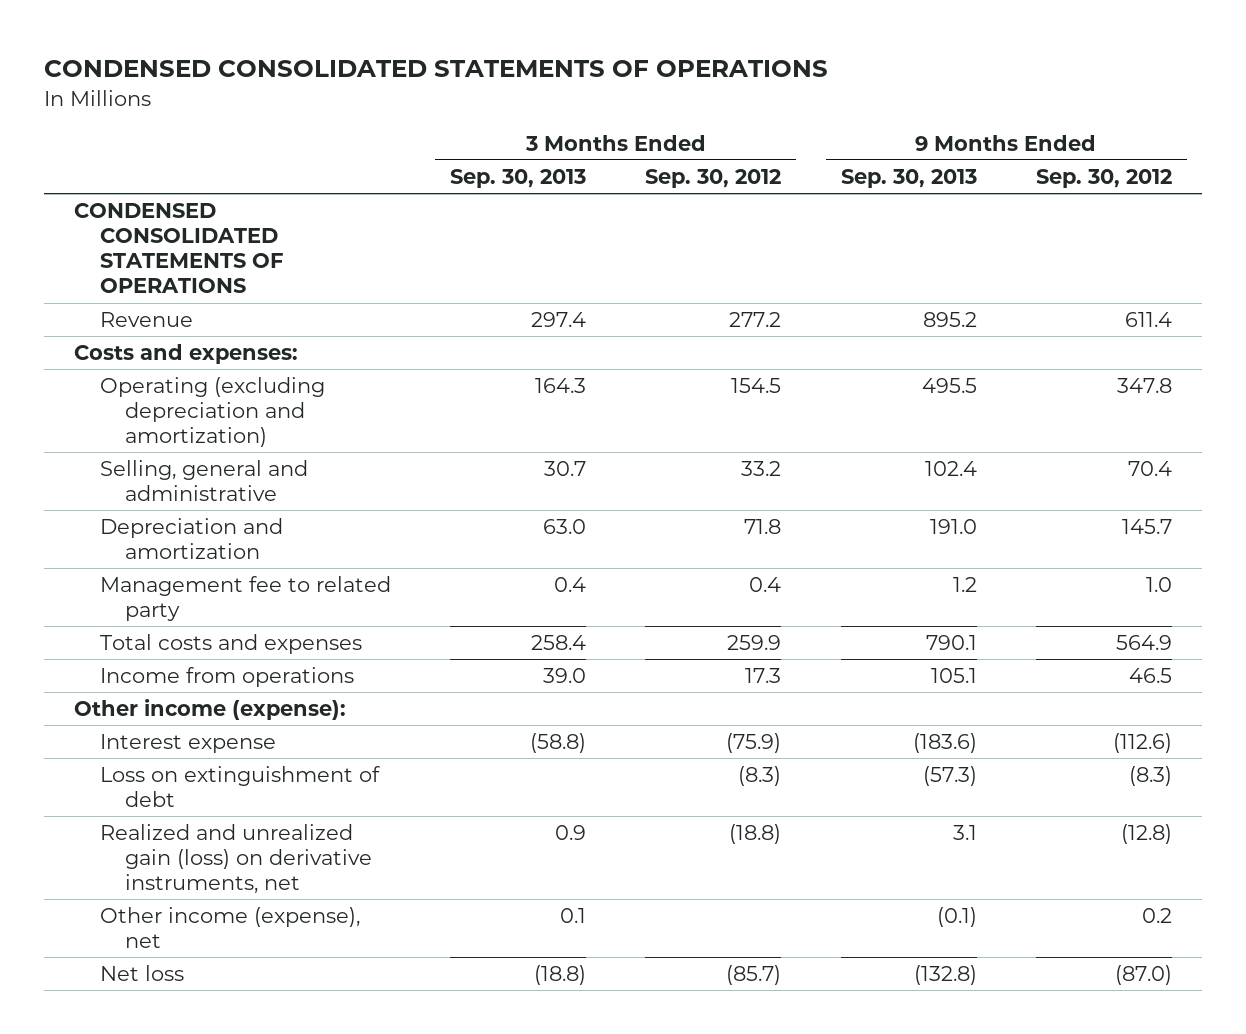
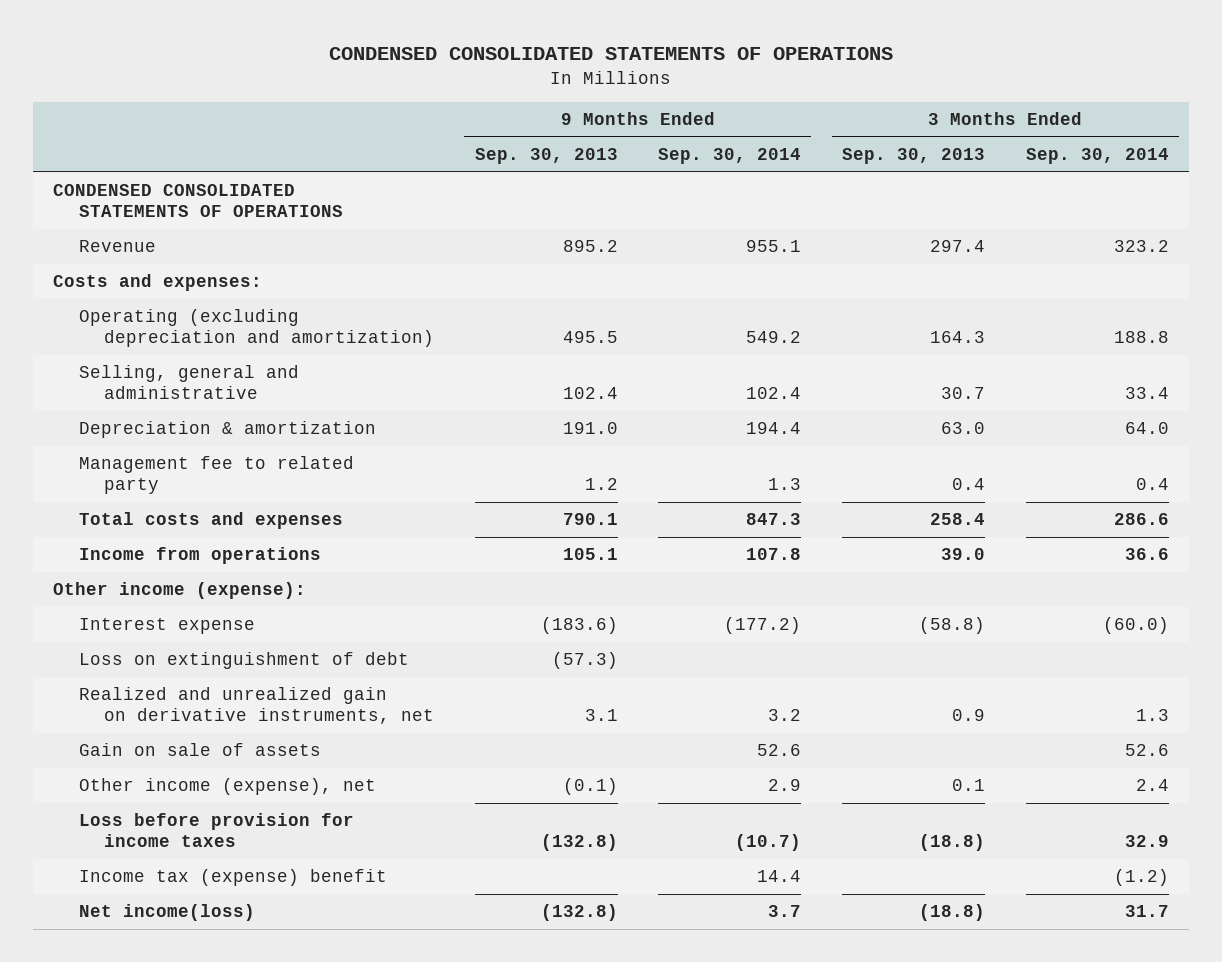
[645,168,782,188] Sep. 30, 2012 -> none
[1035,168,1172,188] Sep. 30, 2012 -> none
none -> [658,148,802,165] Sep. 30, 2014
none -> [1025,148,1169,165] Sep. 30, 2014
[99,518,283,560] Depreciation and amortization -> [78,421,376,439] Depreciation & amortization
[99,824,373,895] Realized and unrealized gain (loss) on derivative instruments, net -> [78,687,434,725] Realized and unrealized gain on derivative instruments, net
none -> [78,743,321,757] Gain on sale of assets
none -> [78,813,354,848] Loss before provision for income taxes
none -> [78,869,387,887] Income tax (expense) benefit
[99,965,184,982] Net loss -> [78,904,255,922] Net income(loss)

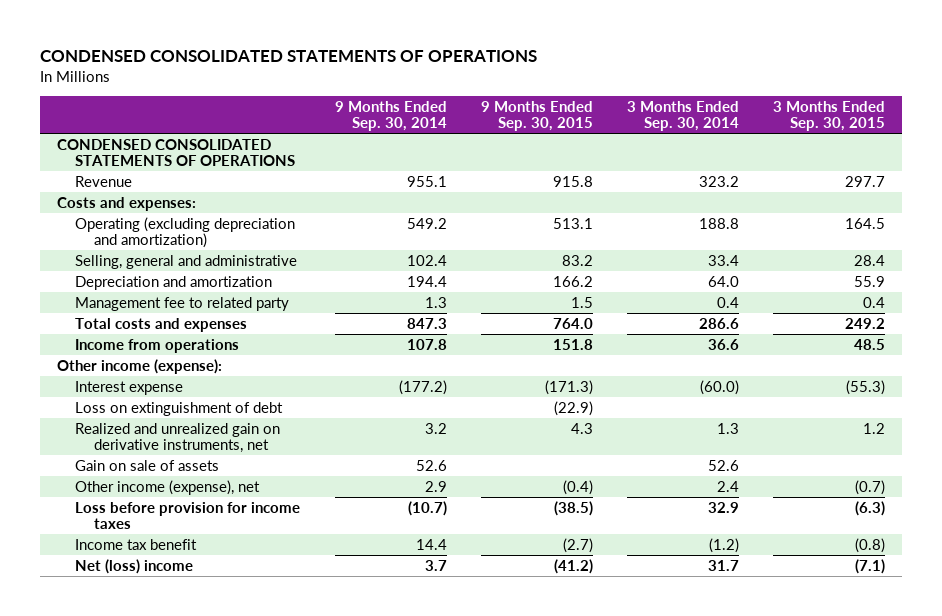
[474,148,618,165] Sep. 30, 2013 -> none
[841,148,985,165] Sep. 30, 2013 -> none
none -> [480,100,593,132] 9 Months Ended Sep. 30, 2015
none -> [773,100,886,132] 3 Months Ended Sep. 30, 2015
[78,421,376,439] Depreciation & amortization -> [75,275,273,290] Depreciation and amortization
[78,869,387,887] Income tax (expense) benefit -> [75,538,198,550] Income tax benefit
[78,904,255,922] Net income(loss) -> [75,558,194,574] Net (loss) income

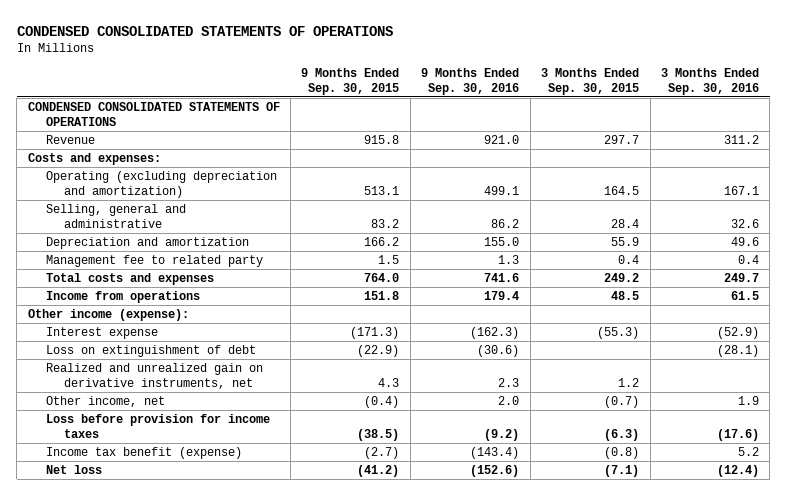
[334,100,447,132] 9 Months Ended Sep. 30, 2014 -> none
[627,100,740,132] 3 Months Ended Sep. 30, 2014 -> none
none -> [421,68,520,95] 9 Months Ended Sep. 30, 2016
none -> [660,68,759,95] 3 Months Ended Sep. 30, 2016
[75,459,220,471] Gain on sale of assets -> none
[75,479,261,495] Other income (expense), net -> [46,396,166,408] Other income, net
[75,538,198,550] Income tax benefit -> [46,447,243,460] Income tax benefit (expense)
[75,558,194,574] Net (loss) income -> [46,465,103,475] Net loss

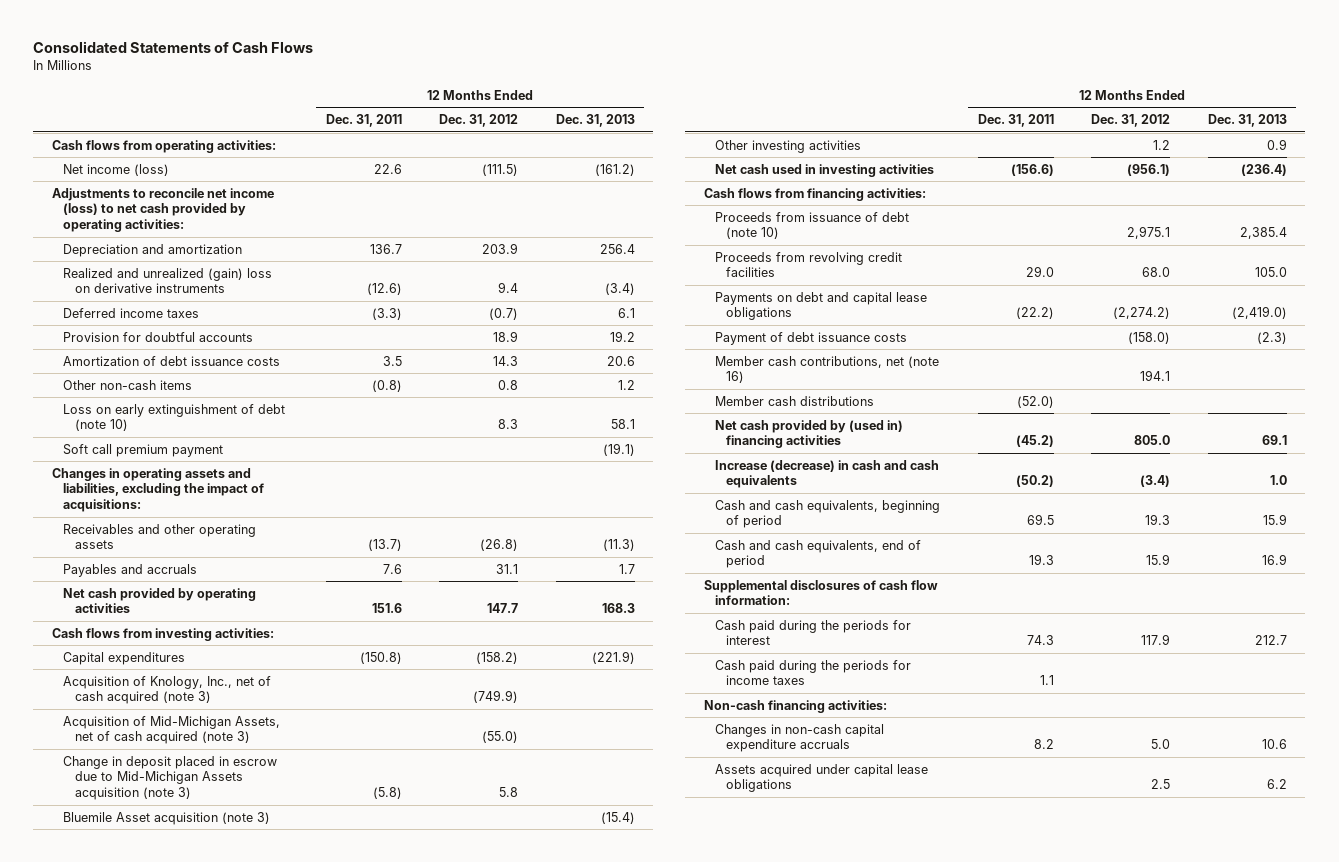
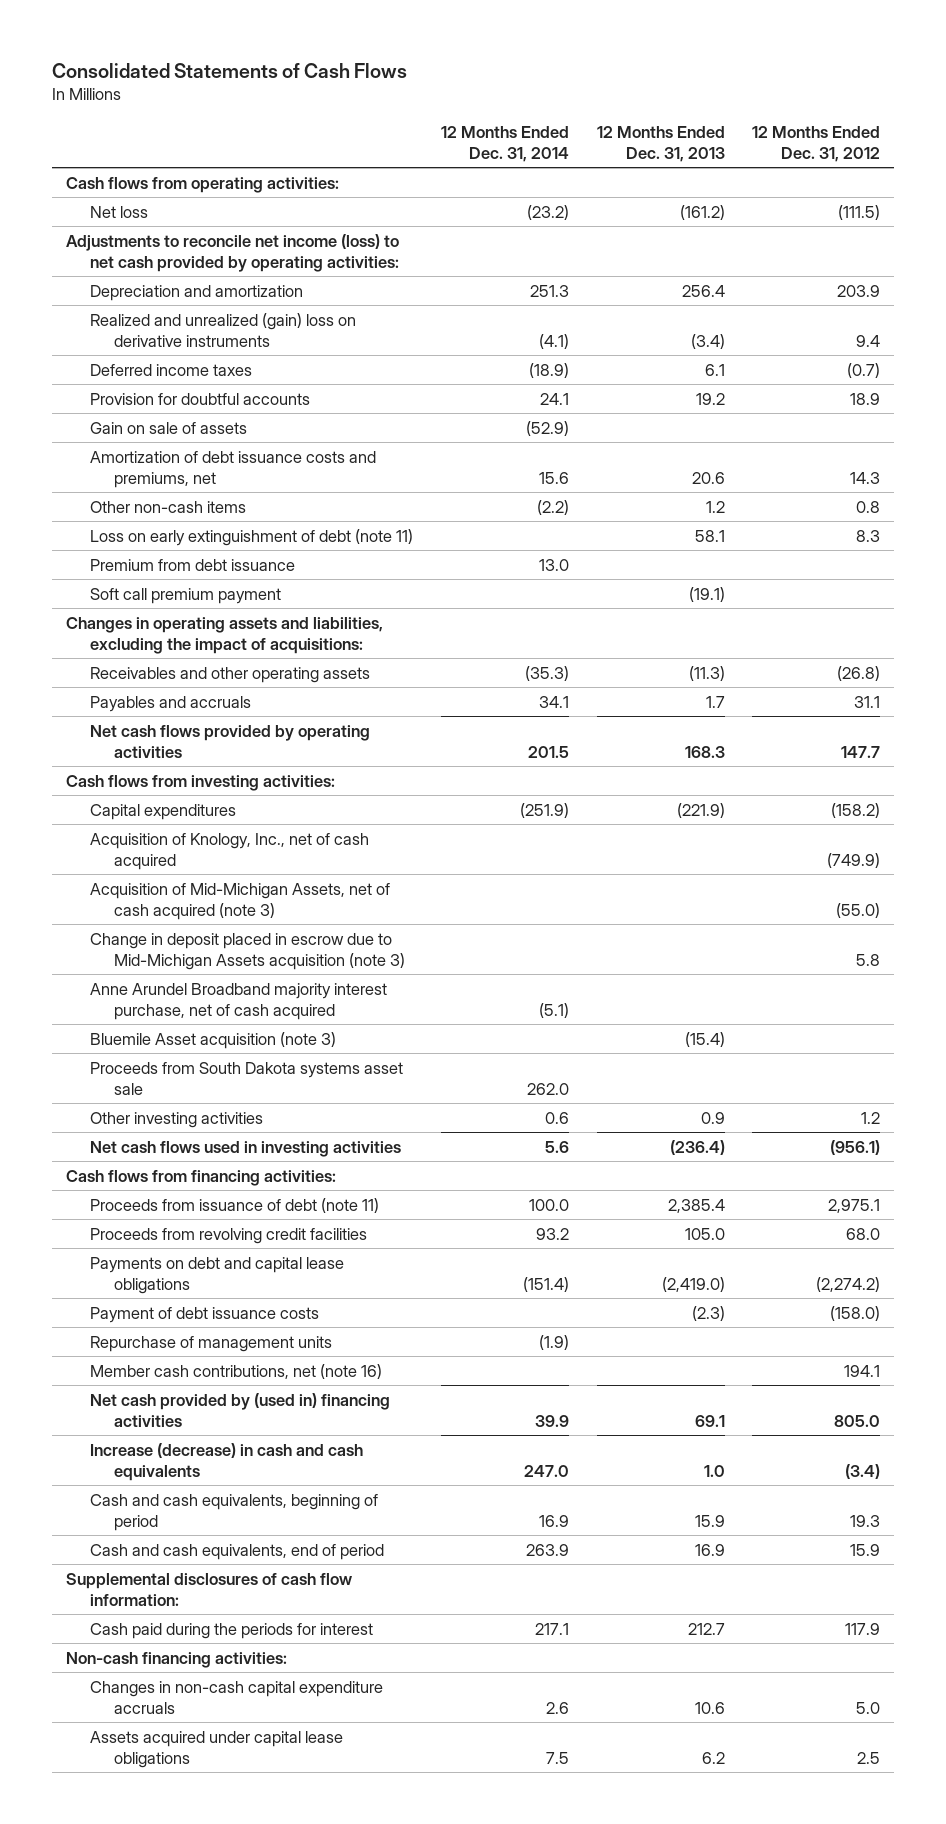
[325,114,402,128] Dec. 31, 2011 -> none
none -> [440,125,569,162] 12 Months Ended Dec. 31, 2014
[63,163,170,176] Net income (loss) -> [90,205,149,218] Net loss
none -> [90,421,248,434] Gain on sale of assets
[63,355,281,366] Amortization of debt issuance costs -> [90,450,377,488] Amortization of debt issuance costs and premiums, net
[63,403,286,432] Loss on early extinguishment of debt (note 10) -> [90,528,414,546] Loss on early extinguishment of debt (note 11)
none -> [90,558,296,571] Premium from debt issuance
[63,587,257,614] Net cash provided by operating activities -> [90,724,371,758] Net cash flows provided by operating activities
[63,675,272,705] Acquisition of Knology, Inc., net of cash acquired (note 3) -> [90,832,370,870] Acquisition of Knology, Inc., net of cash acquired
none -> [90,982,388,1020] Anne Arundel Broadband majority interest purchase, net of cash acquired
none -> [90,1061,404,1095] Proceeds from South Dakota systems asset sale
[715,163,935,177] Net cash used in investing activities -> [90,1140,402,1157] Net cash flows used in investing activities
[715,211,910,240] Proceeds from issuance of debt (note 10) -> [90,1197,380,1213] Proceeds from issuance of debt (note 11)
none -> [90,1335,333,1352] Repurchase of management units
[715,395,875,406] Member cash distributions -> none
[715,659,912,686] Cash paid during the periods for income taxes -> none

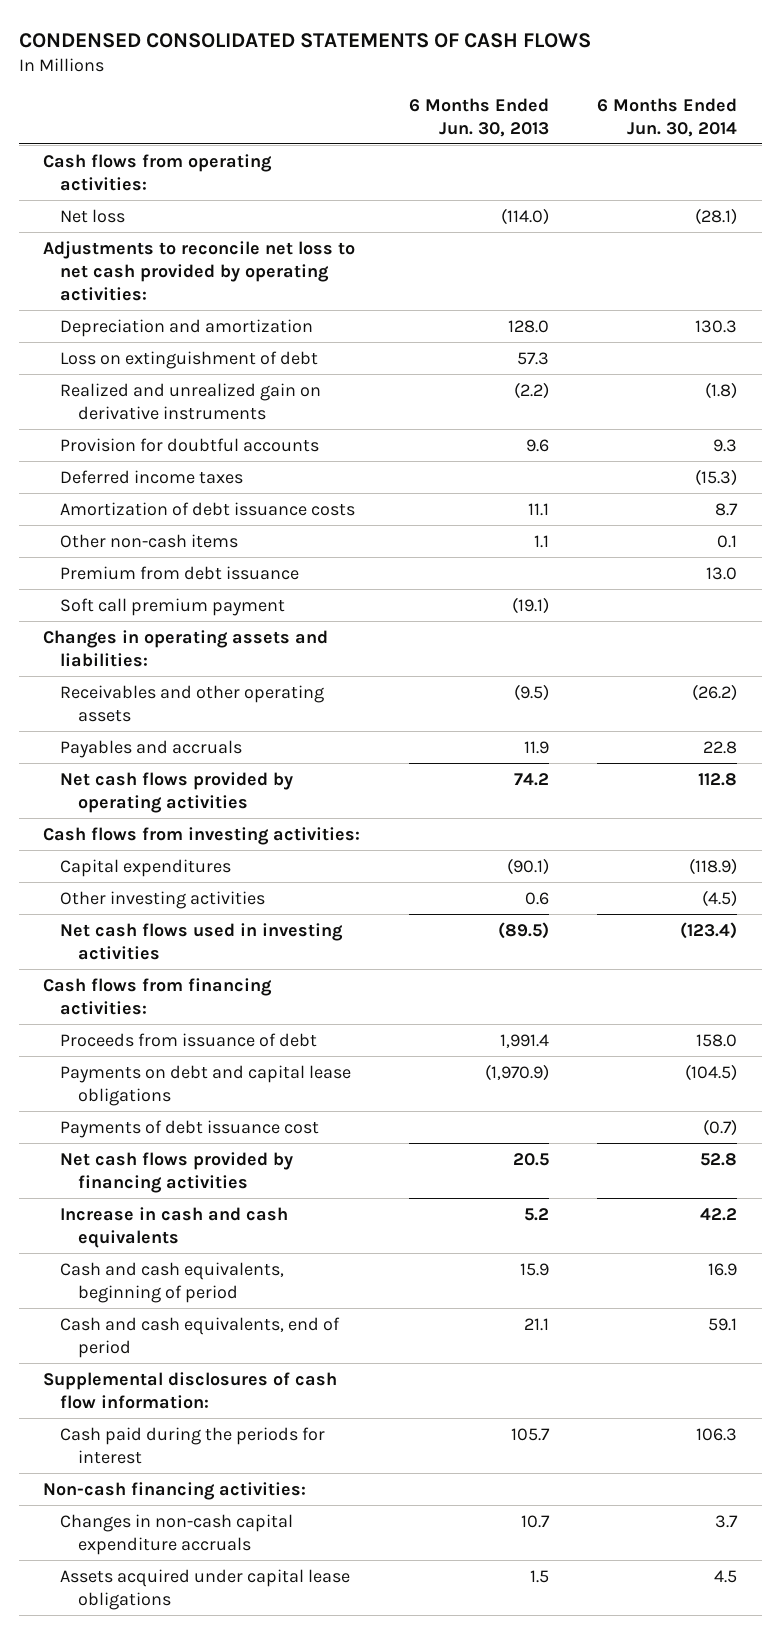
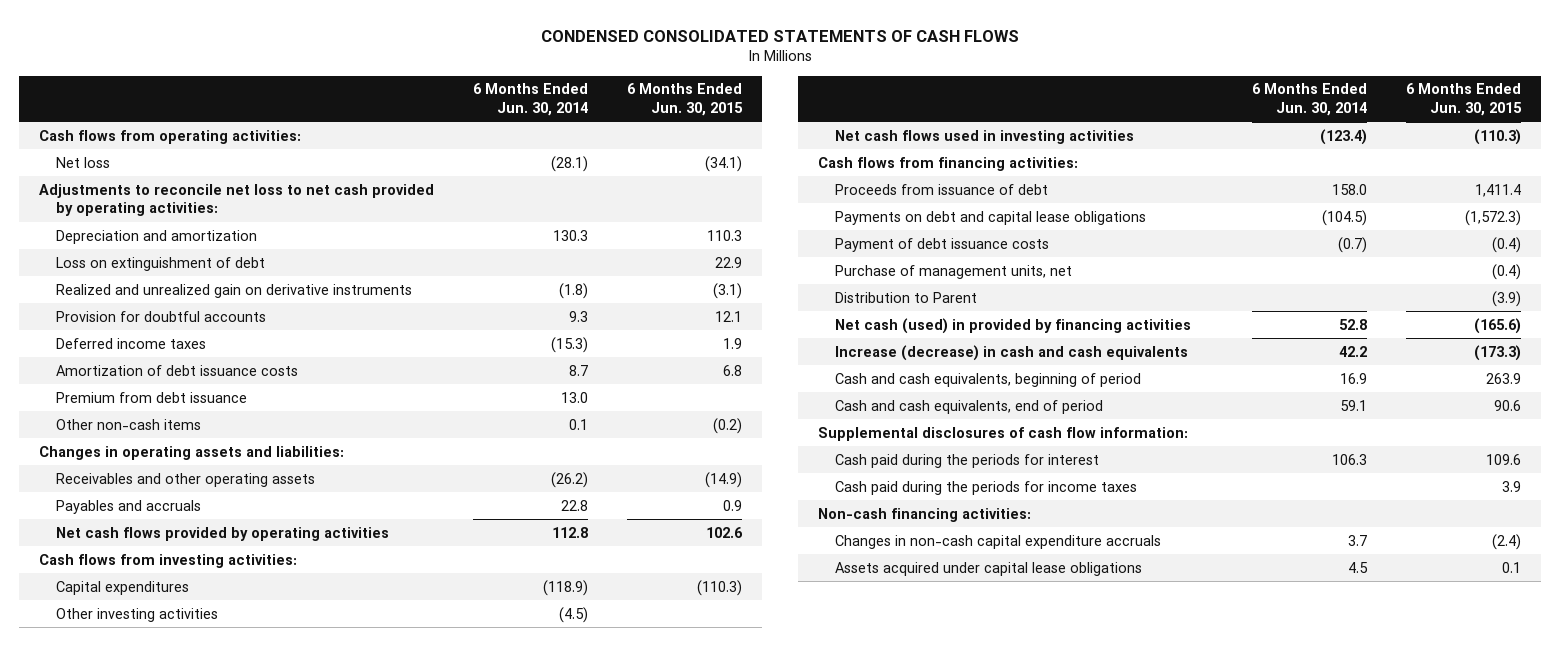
[408,97,549,137] 6 Months Ended Jun. 30, 2013 -> none
none -> [627,83,744,116] 6 Months Ended Jun. 30, 2015
[60,597,286,616] Soft call premium payment -> none
[60,533,239,548] Other non-cash items -> [55,418,201,430] Other non-cash items
[60,1119,320,1138] Payments of debt issuance cost -> [834,237,1049,252] Payment of debt issuance costs
none -> [834,264,1072,279] Purchase of management units, net
none -> [834,291,977,303] Distribution to Parent
[60,1151,294,1193] Net cash flows provided by financing activities -> [834,317,1191,334] Net cash (used) in provided by financing activities
[60,1206,289,1248] Increase in cash and cash equivalents -> [834,344,1188,361] Increase (decrease) in cash and cash equivalents
none -> [834,480,1137,495] Cash paid during the periods for income taxes

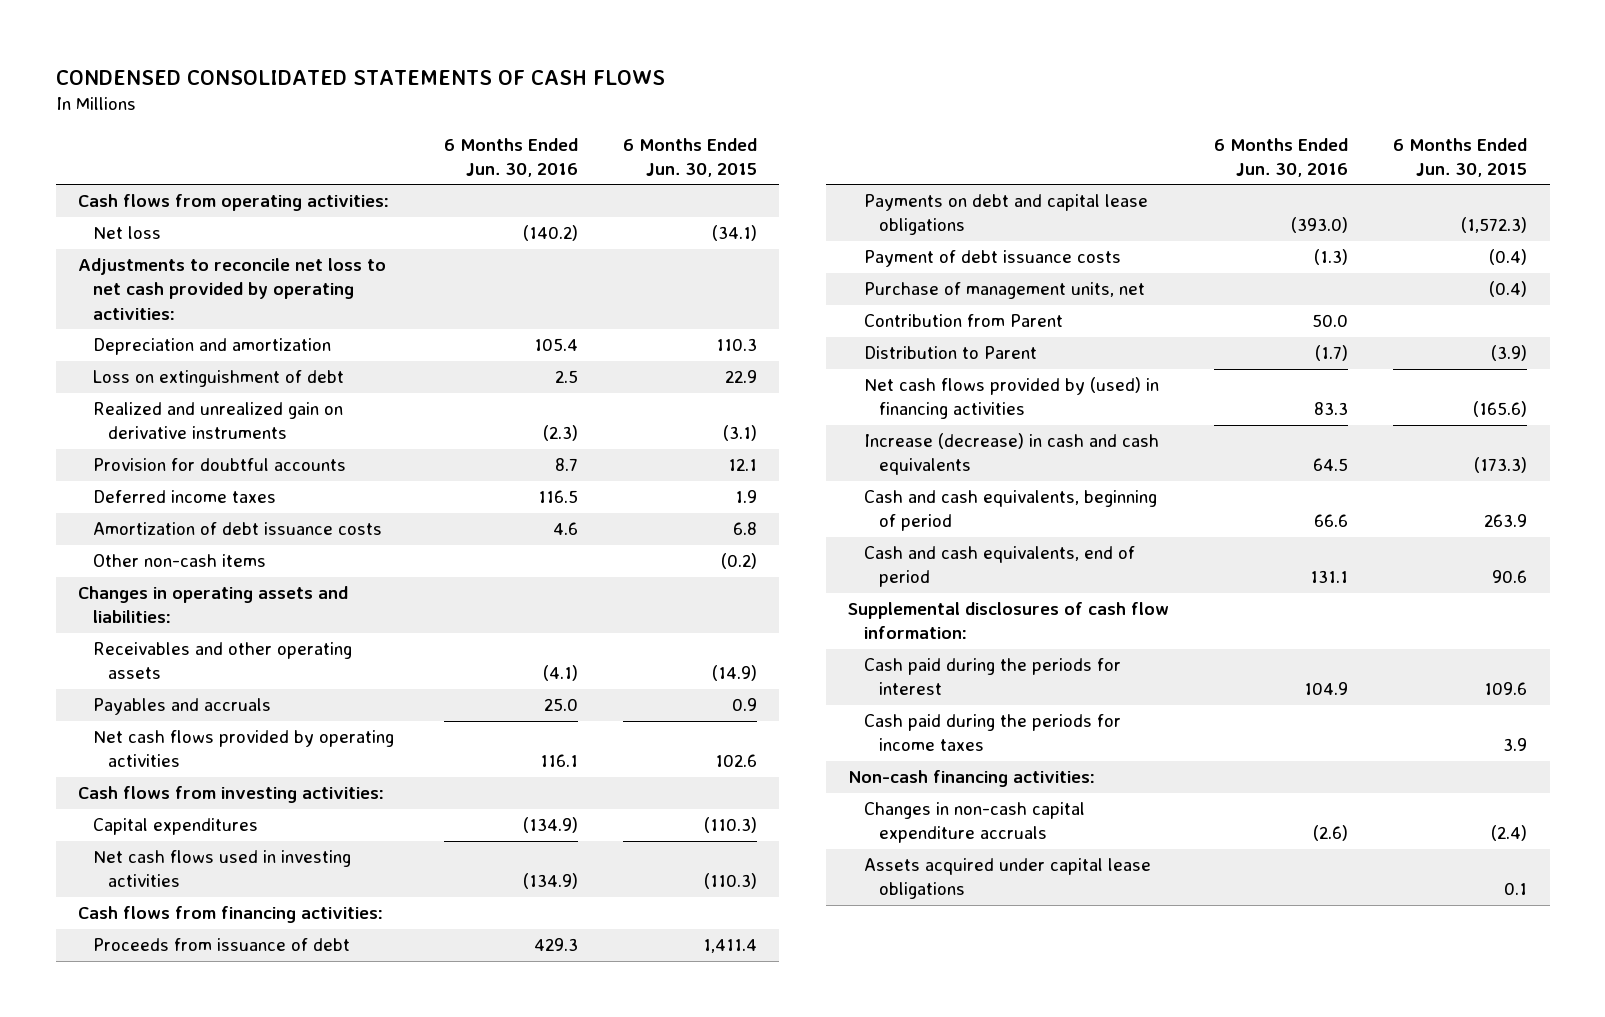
[473,83,589,116] 6 Months Ended Jun. 30, 2014 -> none
none -> [444,137,579,177] 6 Months Ended Jun. 30, 2016
[55,391,247,403] Premium from debt issuance -> none
[55,607,218,622] Other investing activities -> none
none -> [863,314,1063,328] Contribution from Parent
[834,317,1191,334] Net cash (used) in provided by financing activities -> [863,377,1159,420] Net cash flows provided by (used) in financing activities

